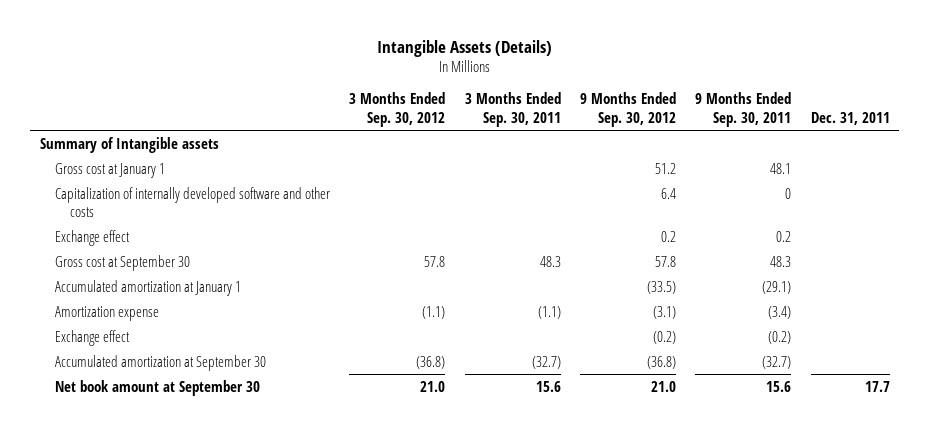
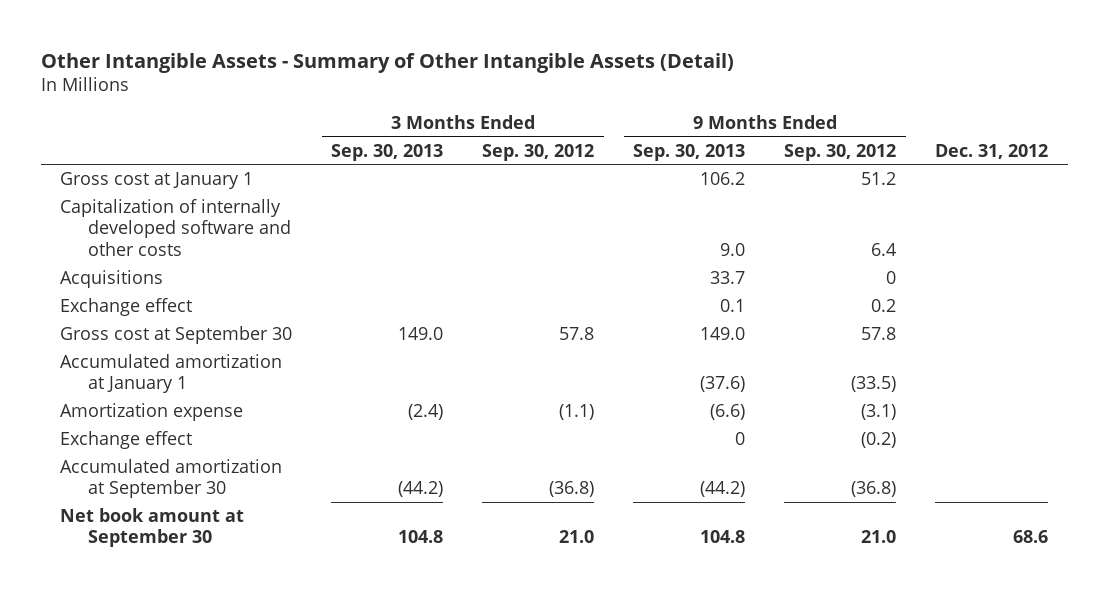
[376,39,552,57] Intangible Assets (Details) -> [40,52,734,73] Other Intangible Assets - Summary of Other Intangible Assets (Detail)
[464,92,561,127] 3 Months Ended Sep. 30, 2011 -> none
[695,92,792,127] 9 Months Ended Sep. 30, 2011 -> none
[810,111,890,125] Dec. 31, 2011 -> none
none -> [331,143,444,161] Sep. 30, 2013
none -> [633,143,746,161] Sep. 30, 2013
none -> [935,143,1049,159] Dec. 31, 2012
[40,136,220,153] Summary of Intangible assets -> none
none -> [60,270,164,289] Acquisitions

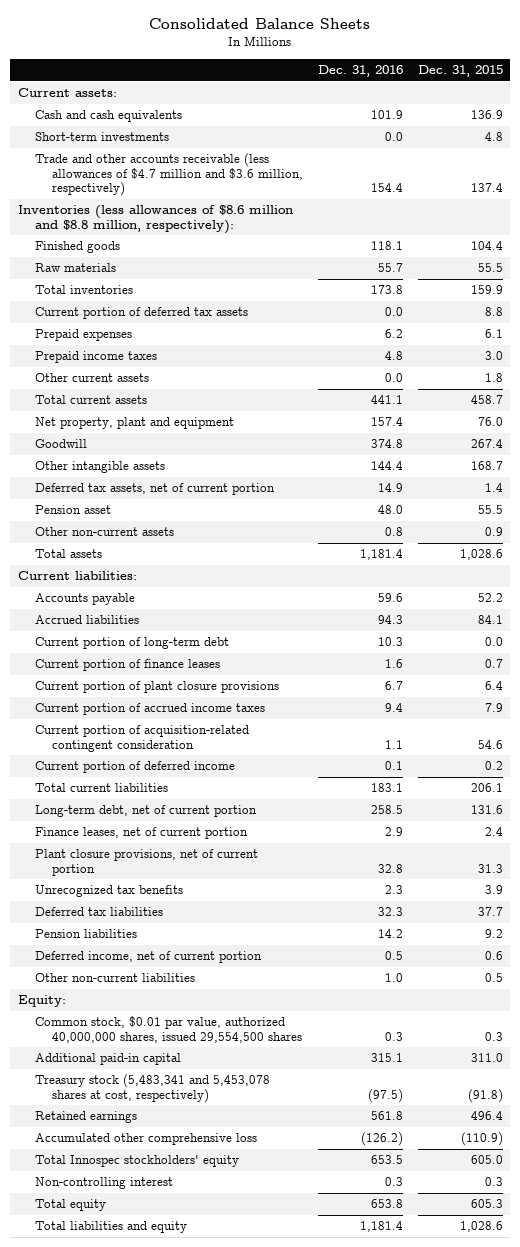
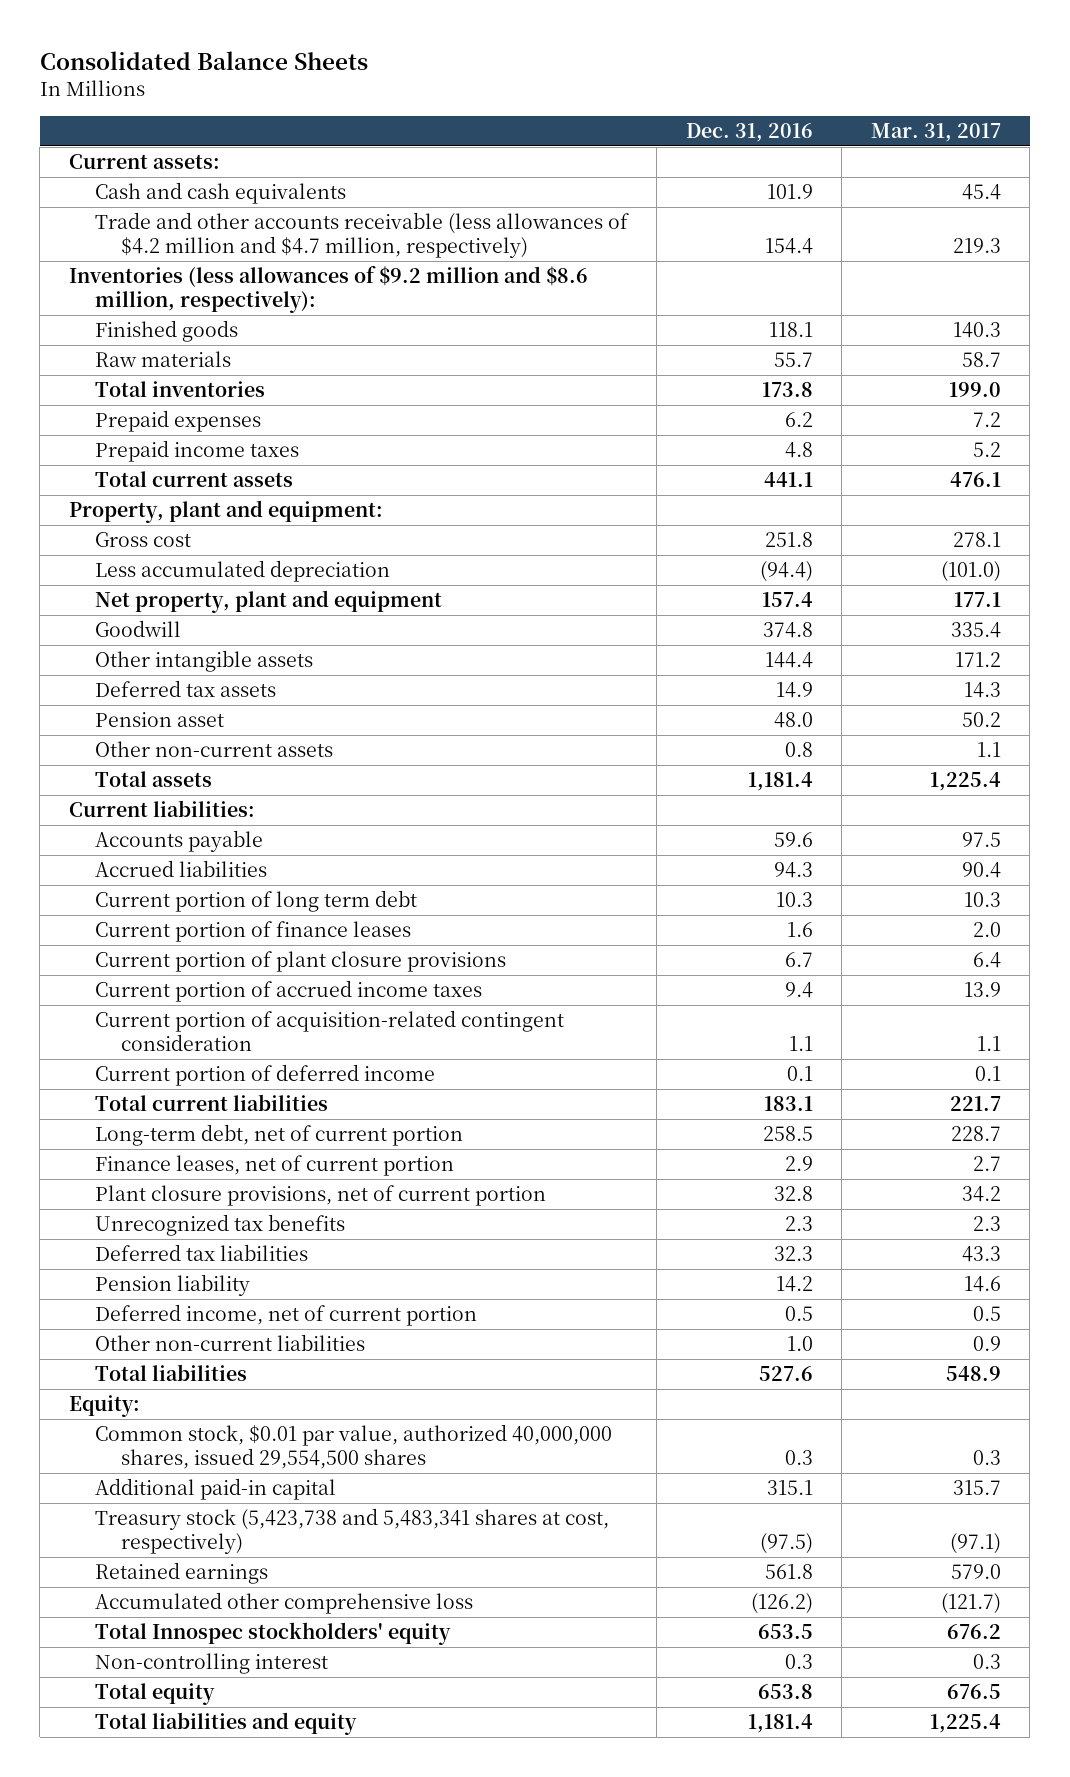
[417,64,503,77] Dec. 31, 2015 -> none
none -> [870,122,1001,142] Mar. 31, 2017
[34,132,169,142] Short-term investments -> none
[34,153,303,197] Trade and other accounts receivable (less allowances of $4.7 million and $3.6 million, respectively) -> [94,211,629,258] Trade and other accounts receivable (less allowances of $4.2 million and $4.7 million, respectively)
[17,205,293,234] Inventories (less allowances of $8.6 million and $8.8 million, respectively): -> [68,265,588,313] Inventories (less allowances of $9.2 million and $8.6 million, respectively):
[34,307,248,320] Current portion of deferred tax assets -> none
[34,373,149,383] Other current assets -> none
none -> [68,499,383,523] Property, plant and equipment:
none -> [94,531,191,547] Gross cost
none -> [94,559,390,582] Less accumulated depreciation
[34,483,275,496] Deferred tax assets, net of current portion -> [94,679,276,697] Deferred tax assets
[34,637,229,650] Current portion of long-term debt -> [94,889,417,912] Current portion of long term debt
[34,929,137,939] Pension liabilities -> [94,1273,250,1296] Pension liability
none -> [94,1363,247,1381] Total liabilities
[34,1074,270,1103] Treasury stock (5,483,341 and 5,453,078 shares at cost, respectively) -> [94,1507,609,1554] Treasury stock (5,423,738 and 5,483,341 shares at cost, respectively)

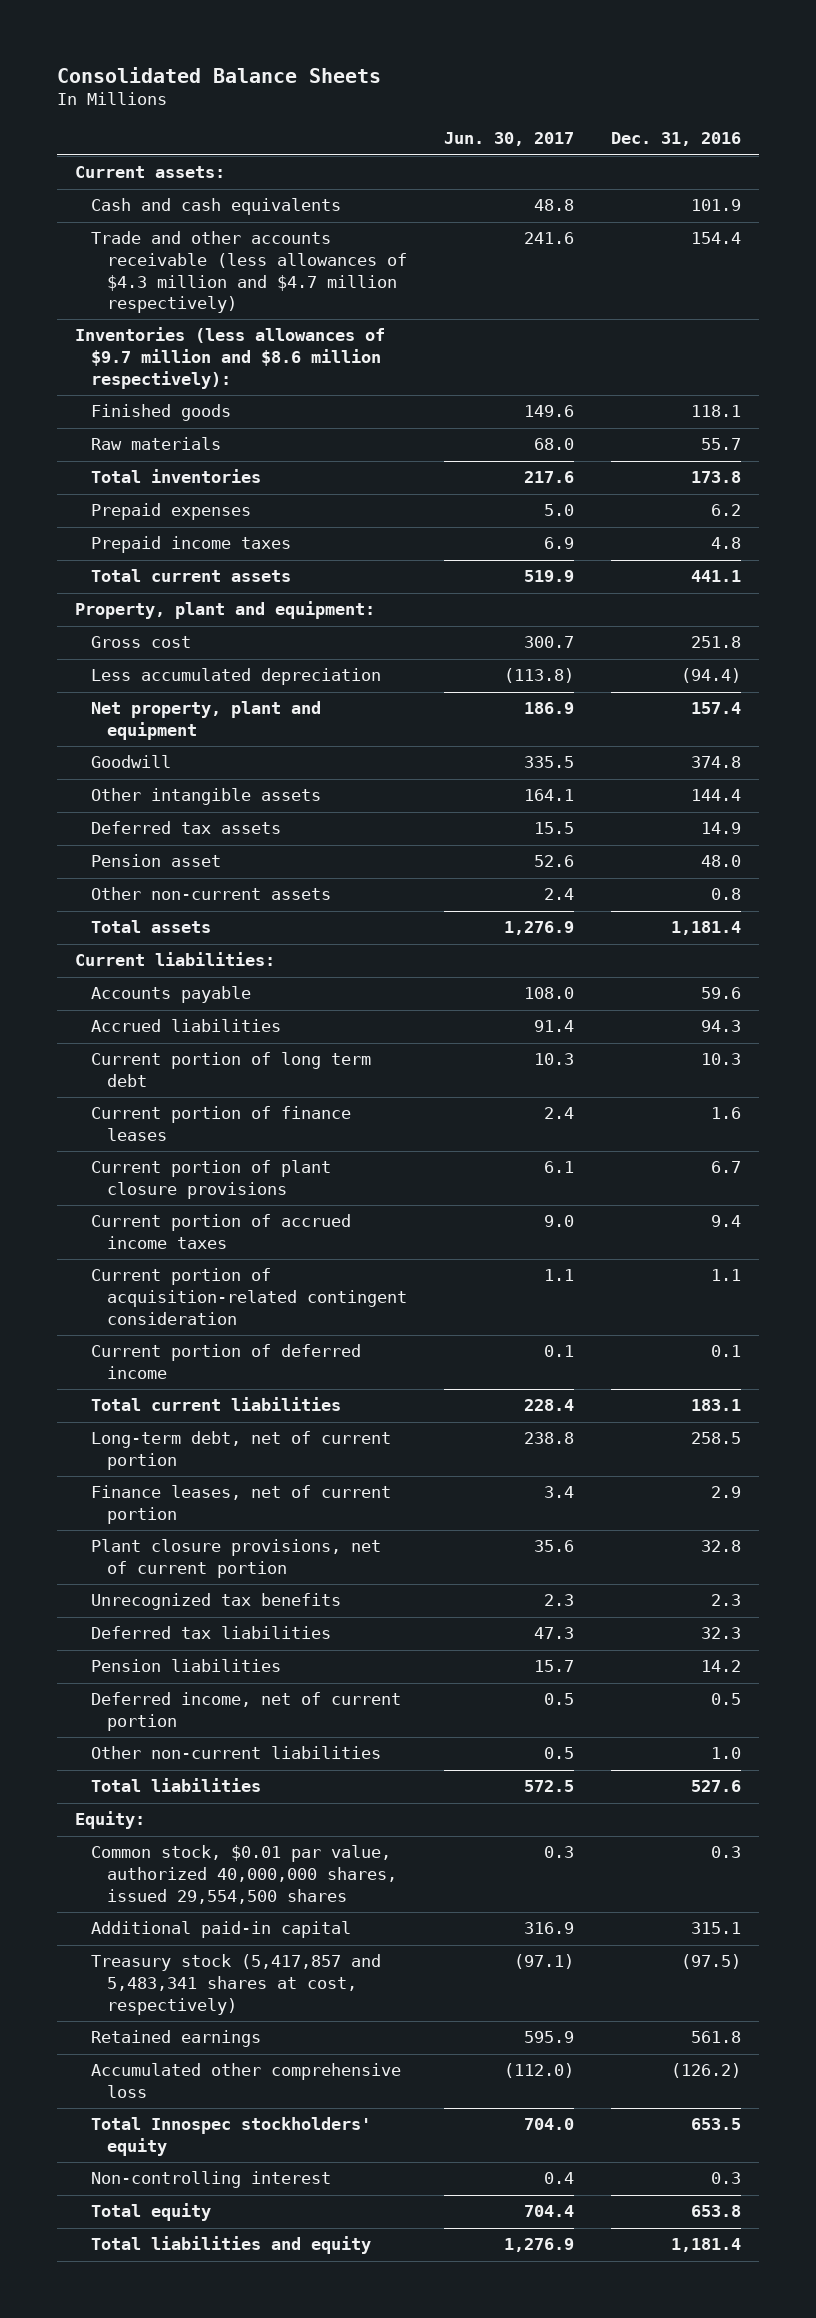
[870,122,1001,142] Mar. 31, 2017 -> none
none -> [443,132,574,147] Jun. 30, 2017
[94,211,629,258] Trade and other accounts receivable (less allowances of $4.2 million and $4.7 million, respectively) -> [90,231,407,314] Trade and other accounts receivable (less allowances of $4.3 million and $4.7 million respectively)
[68,265,588,313] Inventories (less allowances of $9.2 million and $8.6 million, respectively): -> [75,327,386,389] Inventories (less allowances of $9.7 million and $8.6 million respectively):
[94,1273,250,1296] Pension liability -> [90,1659,281,1673] Pension liabilities
[94,1507,609,1554] Treasury stock (5,423,738 and 5,483,341 shares at cost, respectively) -> [90,1954,381,2015] Treasury stock (5,417,857 and 5,483,341 shares at cost, respectively)

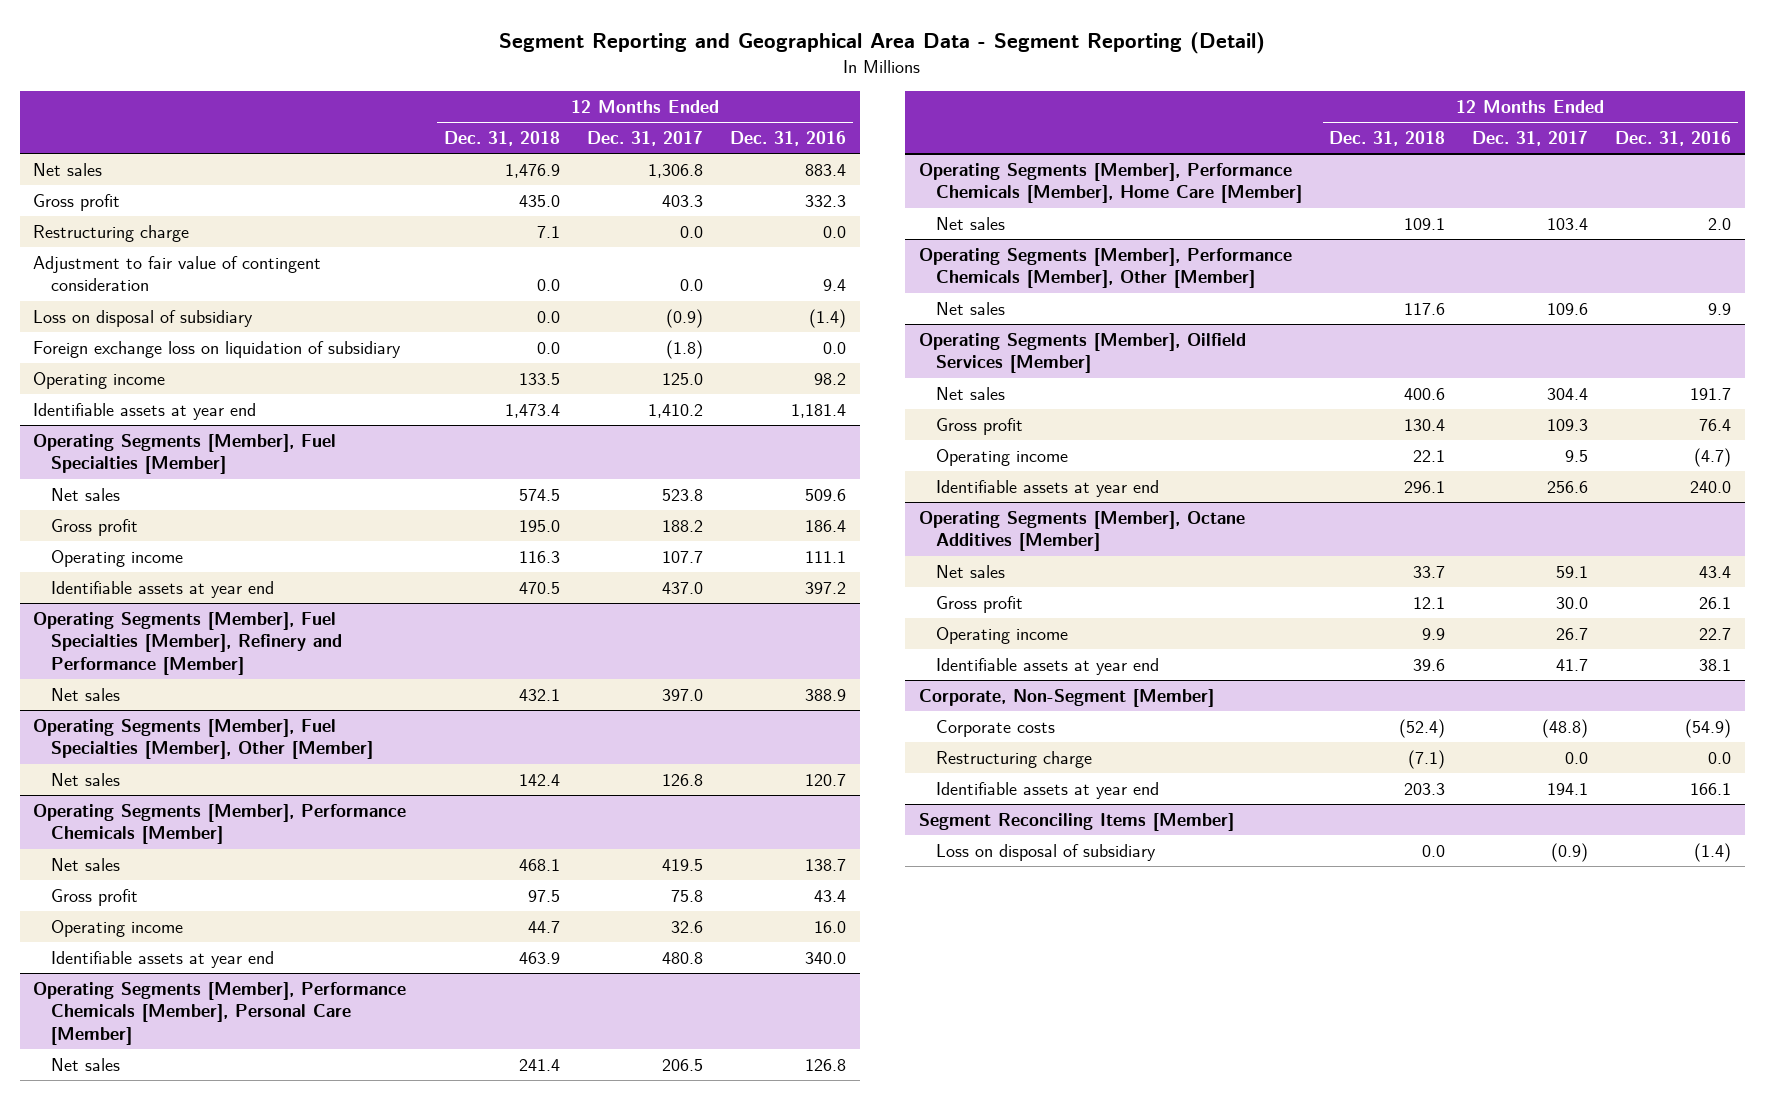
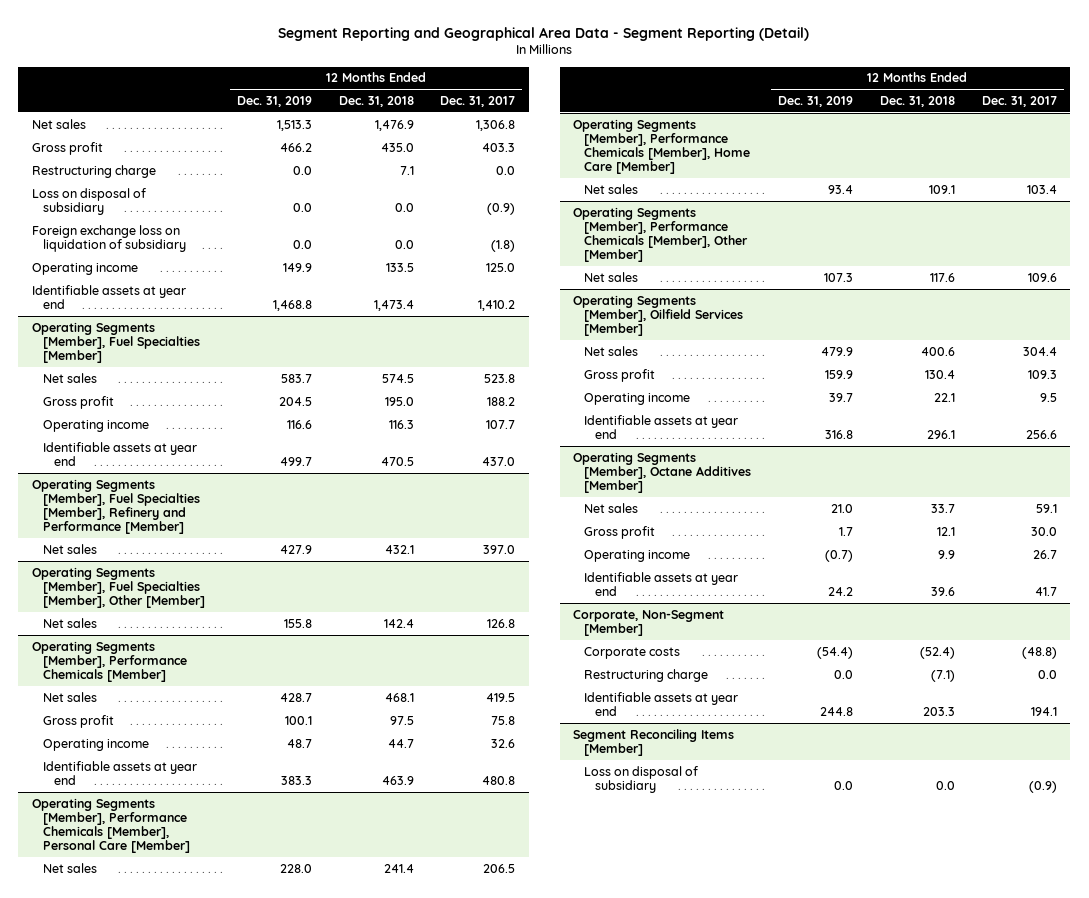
[730,131,847,147] Dec. 31, 2016 -> none
none -> [236,95,312,107] Dec. 31, 2019
[33,255,322,292] Adjustment to fair value of contingent consideration -> none

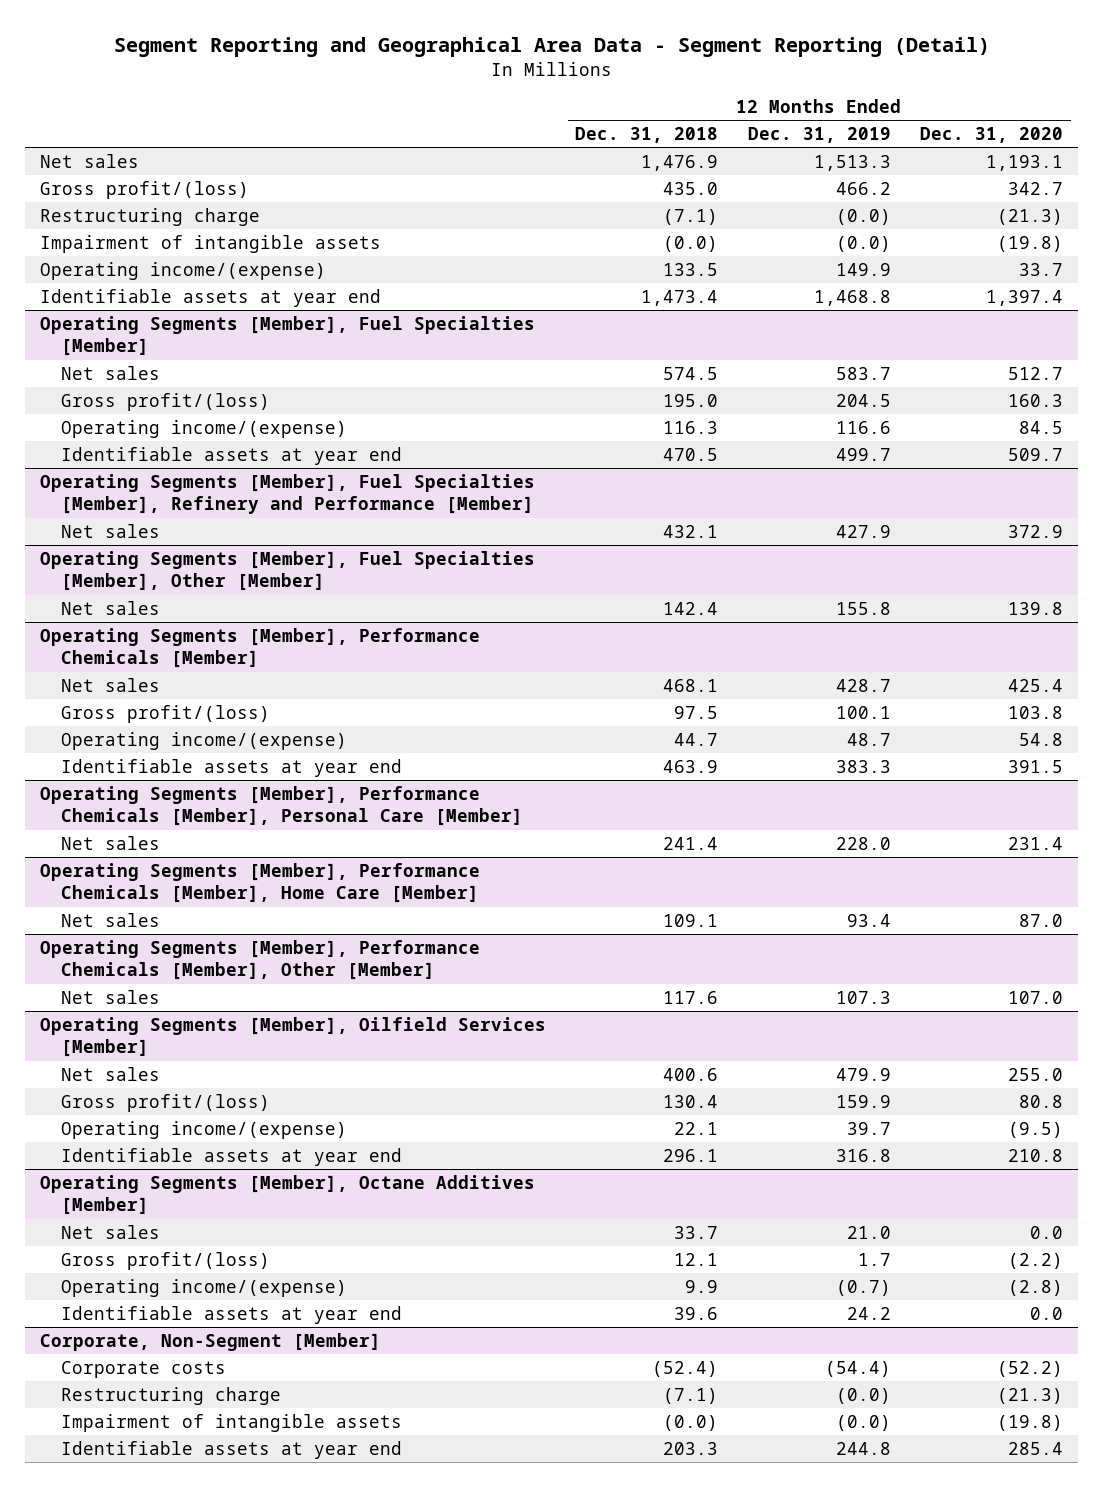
[440,95,516,107] Dec. 31, 2017 -> none
none -> [920,126,1064,143] Dec. 31, 2020
[31,187,146,215] Loss on disposal of subsidiary -> none
[31,224,186,252] Foreign exchange loss on liquidation of subsidiary -> none
[31,141,103,155] Gross profit -> [39,180,249,199] Gross profit/(loss)
[292,165,312,175] 0.0 -> [835,208,891,225] (0.0)
[399,165,414,175] 7.1 -> [663,208,719,225] (7.1)
none -> [39,234,381,253] Impairment of intangible assets
[31,262,138,275] Operating income -> [39,261,326,280] Operating income/(expense)
[42,395,114,409] Gross profit -> [60,392,270,411] Gross profit/(loss)
[42,419,149,432] Operating income -> [60,419,347,438] Operating income/(expense)
[42,714,114,728] Gross profit -> [60,704,270,723] Gross profit/(loss)
[42,738,149,751] Operating income -> [60,731,347,750] Operating income/(expense)
[584,368,656,382] Gross profit -> [60,1093,270,1112] Gross profit/(loss)
[584,392,691,405] Operating income -> [60,1120,347,1139] Operating income/(expense)
[584,525,656,539] Gross profit -> [60,1251,270,1270] Gross profit/(loss)
[584,549,691,562] Operating income -> [60,1278,347,1297] Operating income/(expense)
[834,669,854,679] 0.0 -> [835,1387,891,1404] (0.0)
none -> [60,1413,402,1432] Impairment of intangible assets
[573,728,735,756] Segment Reconciling Items [Member] -> none
[584,765,699,793] Loss on disposal of subsidiary -> none

